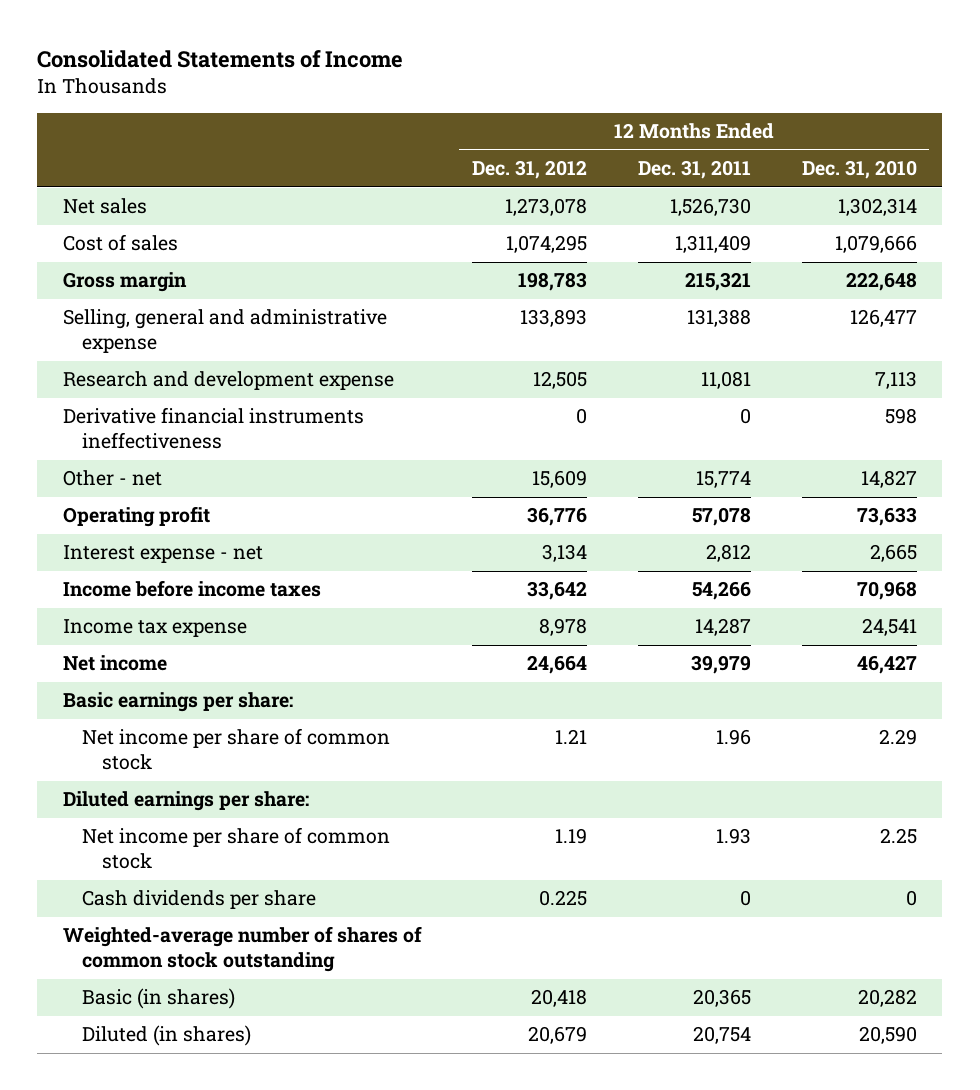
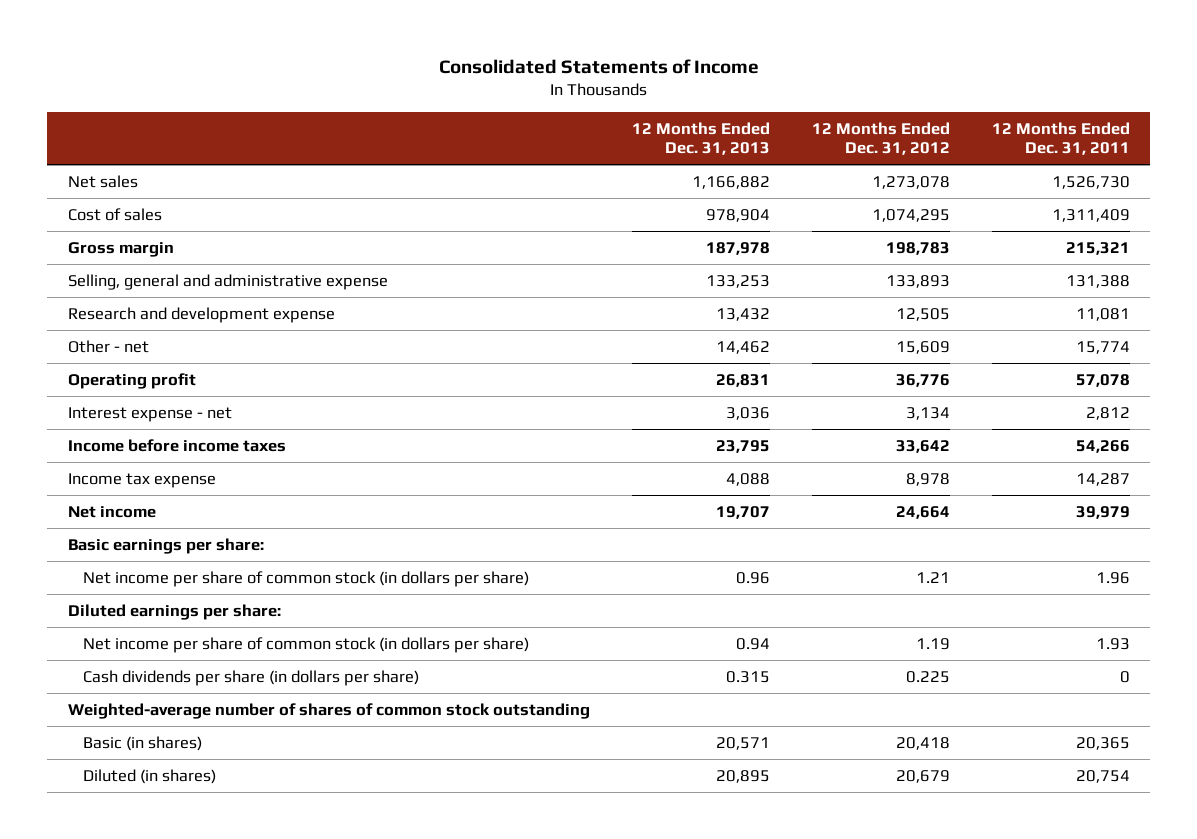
[801,160,917,180] Dec. 31, 2010 -> none
none -> [631,121,770,156] 12 Months Ended Dec. 31, 2013
[62,407,364,450] Derivative financial instruments ineffectiveness -> none
[82,728,391,771] Net income per share of common stock -> [83,570,530,587] Net income per share of common stock (in dollars per share)
[82,827,391,870] Net income per share of common stock -> [83,636,530,653] Net income per share of common stock (in dollars per share)
[82,890,317,910] Cash dividends per share -> [83,669,420,686] Cash dividends per share (in dollars per share)

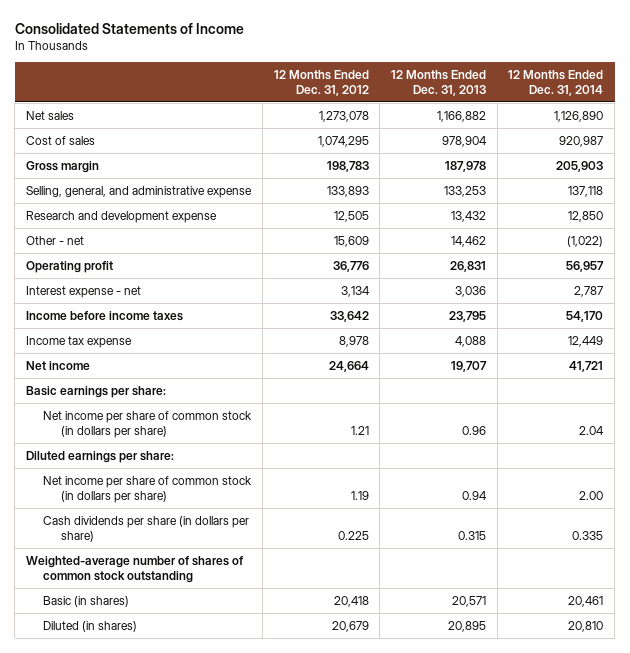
[991,121,1130,156] 12 Months Ended Dec. 31, 2011 -> none
none -> [508,69,604,96] 12 Months Ended Dec. 31, 2014
[67,273,388,290] Selling, general and administrative expense -> [26,185,253,198] Selling, general, and administrative expense

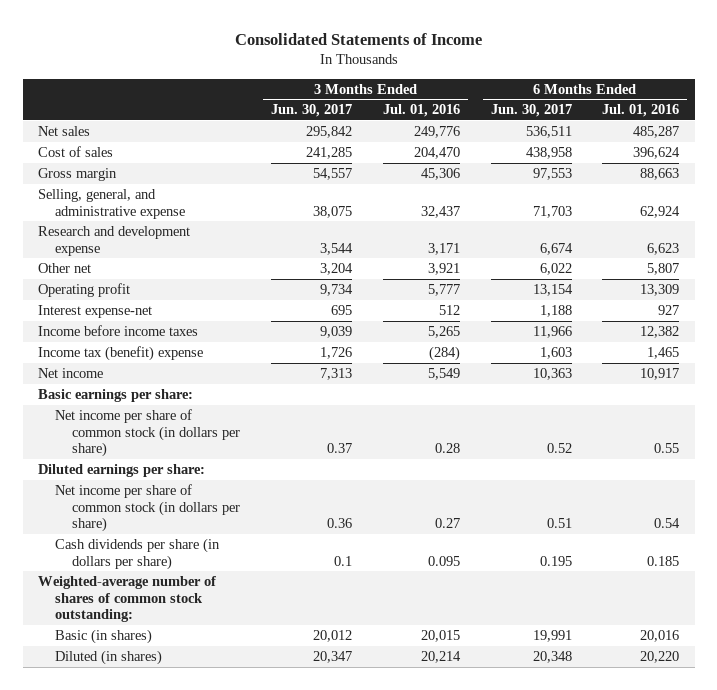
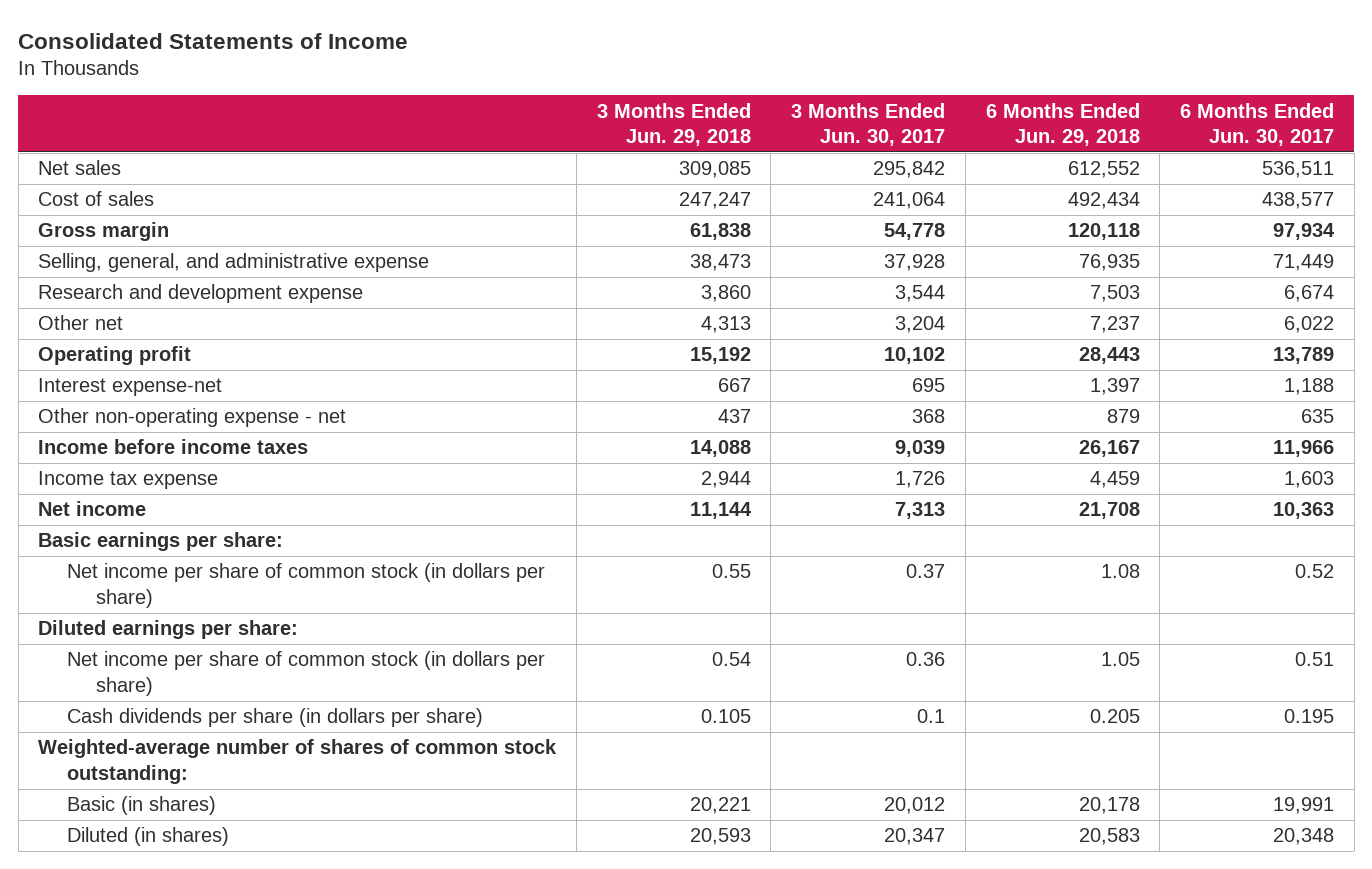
[382,104,460,118] Jul. 01, 2016 -> none
[602,104,680,118] Jul. 01, 2016 -> none
none -> [596,102,751,147] 3 Months Ended Jun. 29, 2018
none -> [985,102,1140,147] 6 Months Ended Jun. 29, 2018
[306,146,353,159] 241,285 -> [873,192,946,210] 241,064
[525,146,572,159] 438,958 -> [1261,192,1334,210] 438,577
[313,167,353,180] 54,557 -> [884,223,946,241] 54,778
[532,167,572,180] 97,553 -> [1272,223,1335,241] 97,934
[313,205,353,218] 38,075 -> [884,254,946,272] 37,928
[532,205,572,218] 71,703 -> [1272,254,1334,272] 71,449
[320,283,354,296] 9,734 -> [884,347,946,365] 10,102
[532,283,573,296] 13,154 -> [1272,347,1334,365] 13,789
none -> [38,408,347,428] Other non-operating expense - net
[37,345,203,361] Income tax (benefit) expense -> [38,471,219,490] Income tax expense

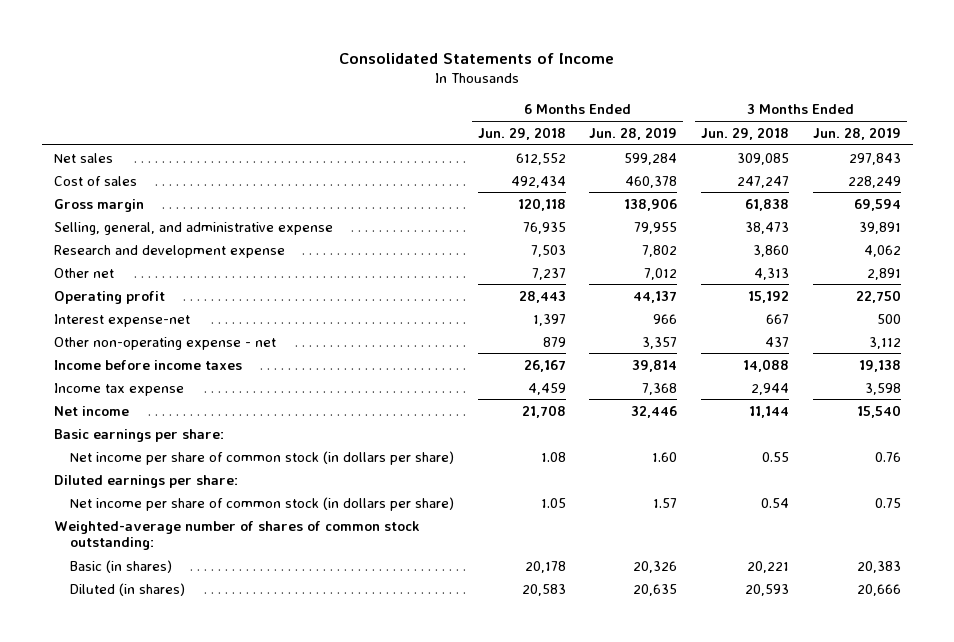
[791,102,946,147] 3 Months Ended Jun. 30, 2017 -> none
[1179,102,1334,147] 6 Months Ended Jun. 30, 2017 -> none
none -> [589,126,678,140] Jun. 28, 2019
none -> [812,126,901,140] Jun. 28, 2019
[66,708,483,728] Cash dividends per share (in dollars per share) -> none

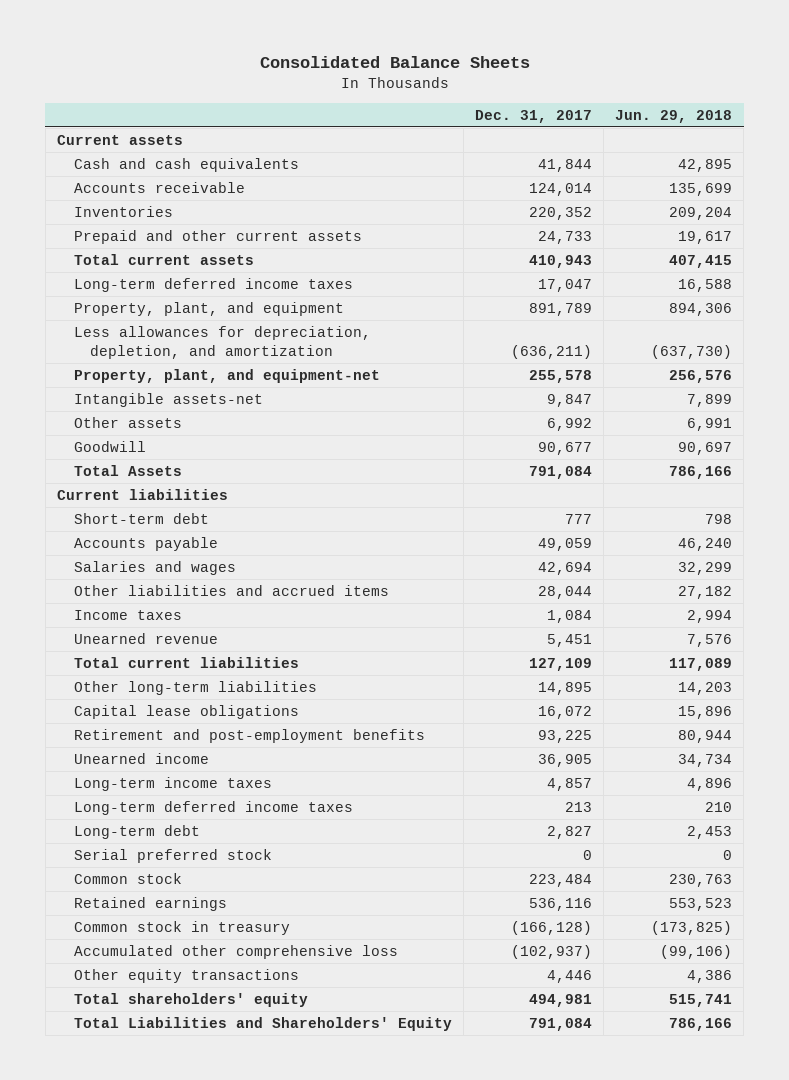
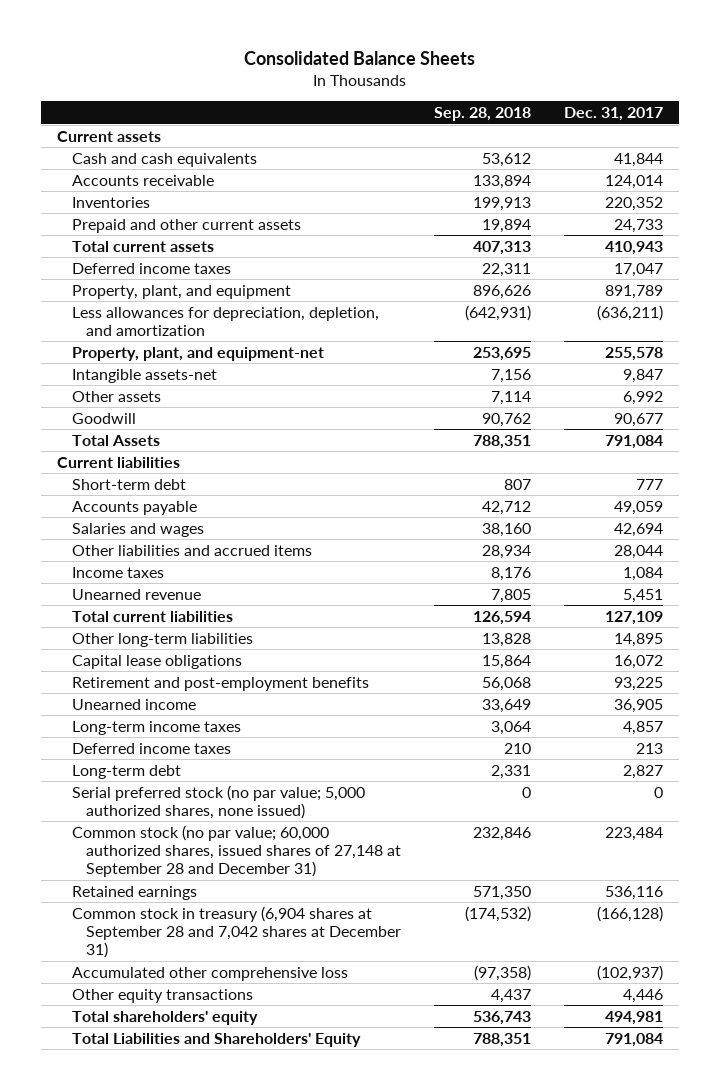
[615,109,733,123] Jun. 29, 2018 -> none
none -> [433,107,531,122] Sep. 28, 2018
[73,277,353,292] Long-term deferred income taxes -> [71,262,231,274] Deferred income taxes
[73,800,353,815] Long-term deferred income taxes -> [71,742,231,754] Deferred income taxes
[73,848,272,863] Serial preferred stock -> [71,784,365,819] Serial preferred stock (no par value; 5,000 authorized shares, none issued)
[73,872,182,884] Common stock -> [71,824,402,878] Common stock (no par value; 60,000 authorized shares, issued shares of 27,148 at September 28 and December 31)
[73,920,290,935] Common stock in treasury -> [71,905,402,959] Common stock in treasury (6,904 shares at September 28 and 7,042 shares at December 31)

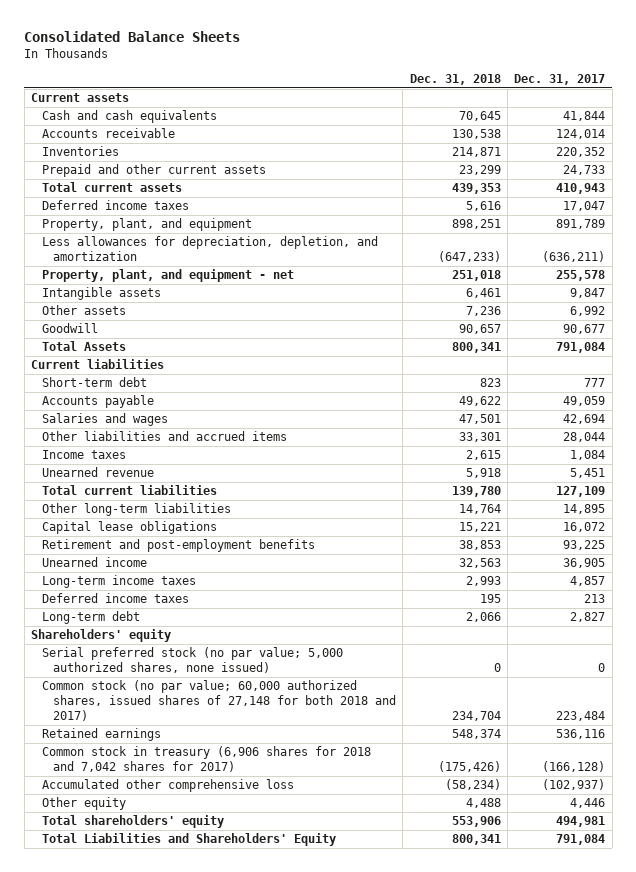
[433,107,531,122] Sep. 28, 2018 -> none
none -> [409,74,501,86] Dec. 31, 2018
[71,346,324,361] Property, plant, and equipment-net -> [41,269,294,283] Property, plant, and equipment - net
[71,368,217,383] Intangible assets-net -> [41,287,161,301] Intangible assets
none -> [30,629,171,643] Shareholders' equity
[71,824,402,878] Common stock (no par value; 60,000 authorized shares, issued shares of 27,148 at September 28 and December 31) -> [41,680,396,722] Common stock (no par value; 60,000 authorized shares, issued shares of 27,148 for both 2018 and 2017)
[71,905,402,959] Common stock in treasury (6,904 shares at September 28 and 7,042 shares at December 31) -> [41,746,371,773] Common stock in treasury (6,906 shares for 2018 and 7,042 shares for 2017)
[71,988,253,1003] Other equity transactions -> [41,797,126,811] Other equity

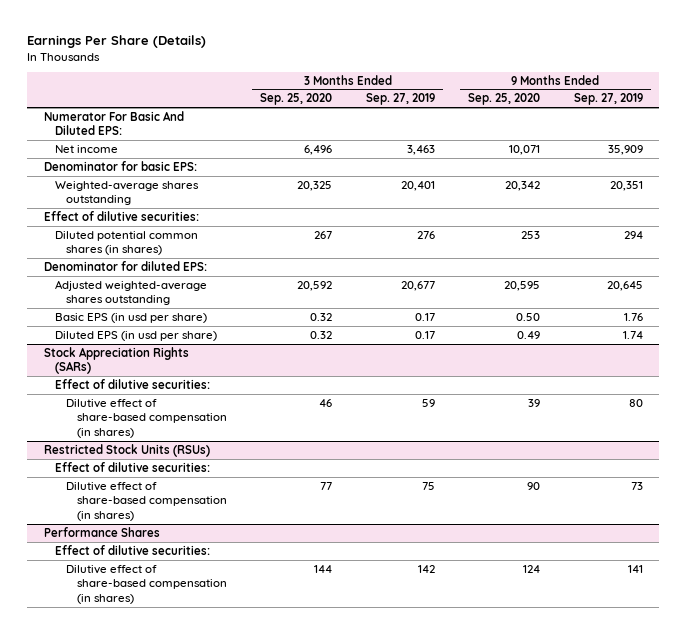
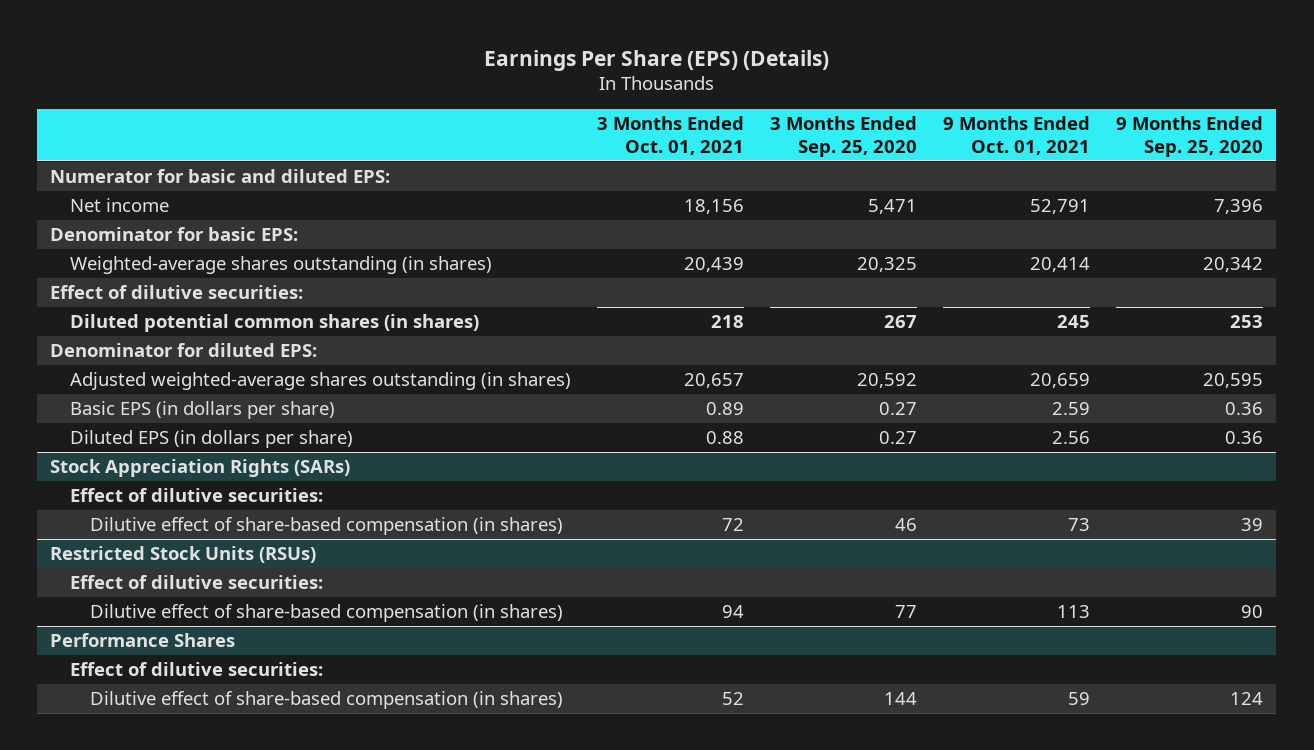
[27,35,207,49] Earnings Per Share (Details) -> [483,49,829,71] Earnings Per Share (EPS) (Details)
[365,93,435,106] Sep. 27, 2019 -> none
[573,93,643,106] Sep. 27, 2019 -> none
none -> [597,115,745,155] 3 Months Ended Oct. 01, 2021
none -> [943,115,1091,155] 9 Months Ended Oct. 01, 2021
[44,110,185,136] Numerator For Basic And Diluted EPS: -> [50,168,391,183] Numerator for basic and diluted EPS:
[304,144,333,155] 6,496 -> [868,198,918,214] 5,471
[509,144,541,155] 10,071 -> [1214,198,1264,214] 7,396
[55,180,200,206] Weighted-average shares outstanding -> [70,255,493,274] Weighted-average shares outstanding (in shares)
[55,279,208,306] Adjusted weighted-average shares outstanding -> [70,371,572,390] Adjusted weighted-average shares outstanding (in shares)
[55,312,208,323] Basic EPS (in usd per share) -> [70,400,336,419] Basic EPS (in dollars per share)
[310,312,333,321] 0.32 -> [879,401,918,415] 0.27
[516,312,541,321] 0.50 -> [1225,401,1264,415] 0.36
[55,330,218,341] Diluted EPS (in usd per share) -> [70,429,354,448] Diluted EPS (in dollars per share)
[310,330,333,339] 0.32 -> [879,430,918,444] 0.27
[517,330,541,339] 0.49 -> [1225,430,1264,444] 0.36

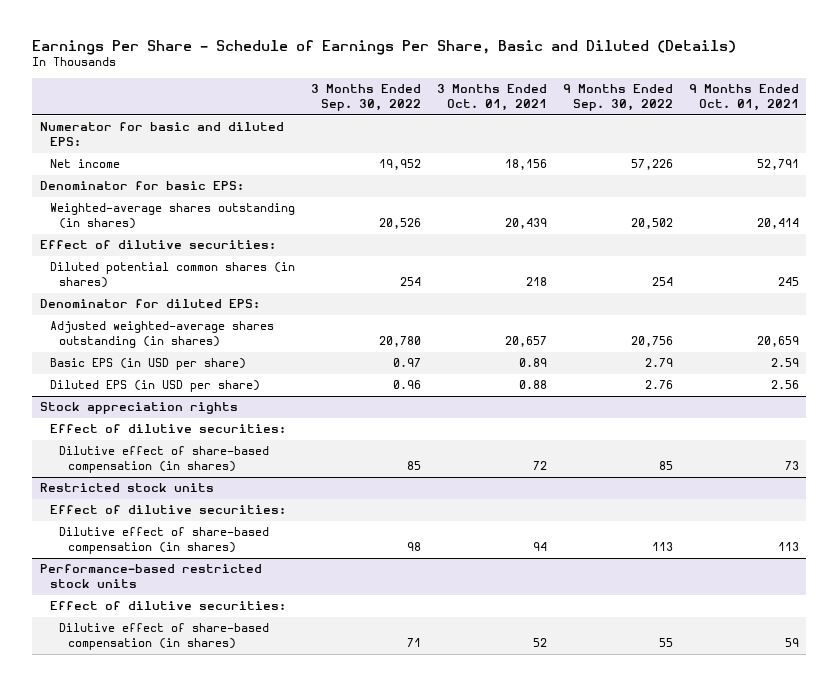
[483,49,829,71] Earnings Per Share (EPS) (Details) -> [32,39,737,55] Earnings Per Share - Schedule of Earnings Per Share, Basic and Diluted (Details)
[770,115,918,157] 3 Months Ended Sep. 25, 2020 -> none
[1116,115,1264,157] 9 Months Ended Sep. 25, 2020 -> none
none -> [310,84,421,112] 3 Months Ended Sep. 30, 2022
none -> [562,84,673,112] 9 Months Ended Sep. 30, 2022
[70,400,336,419] Basic EPS (in dollars per share) -> [49,358,246,371] Basic EPS (in USD per share)
[70,429,354,448] Diluted EPS (in dollars per share) -> [49,380,260,393] Diluted EPS (in USD per share)
[50,458,351,477] Stock Appreciation Rights (SARs) -> [40,402,239,415] Stock appreciation rights
[50,545,317,563] Restricted Stock Units (RSUs) -> [40,483,215,493] Restricted stock units
[50,632,236,647] Performance Shares -> [40,564,263,589] Performance-based restricted stock units

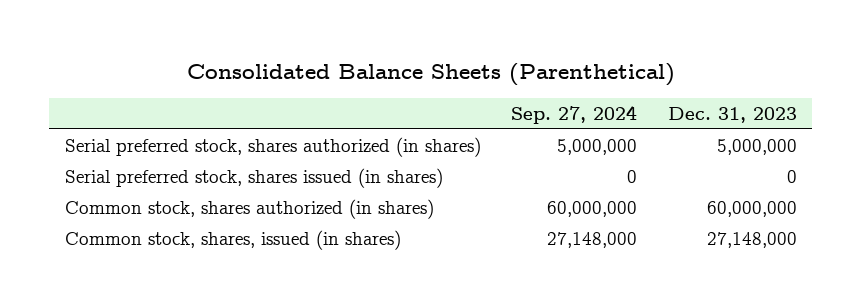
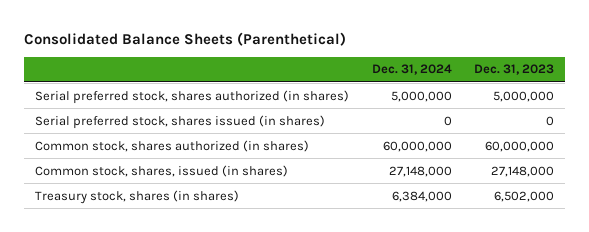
[511,104,638,124] Sep. 27, 2024 -> none
none -> [371,64,452,76] Dec. 31, 2024
none -> [35,189,240,204] Treasury stock, shares (in shares)

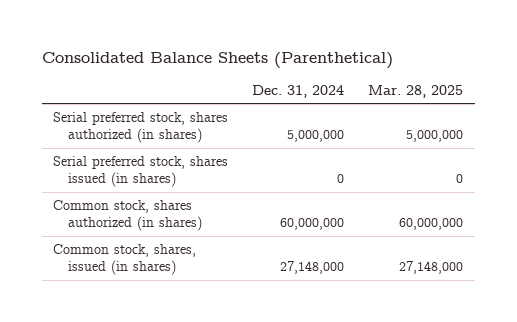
[474,64,555,76] Dec. 31, 2023 -> none
none -> [368,84,464,98] Mar. 28, 2025
[35,189,240,204] Treasury stock, shares (in shares) -> none

